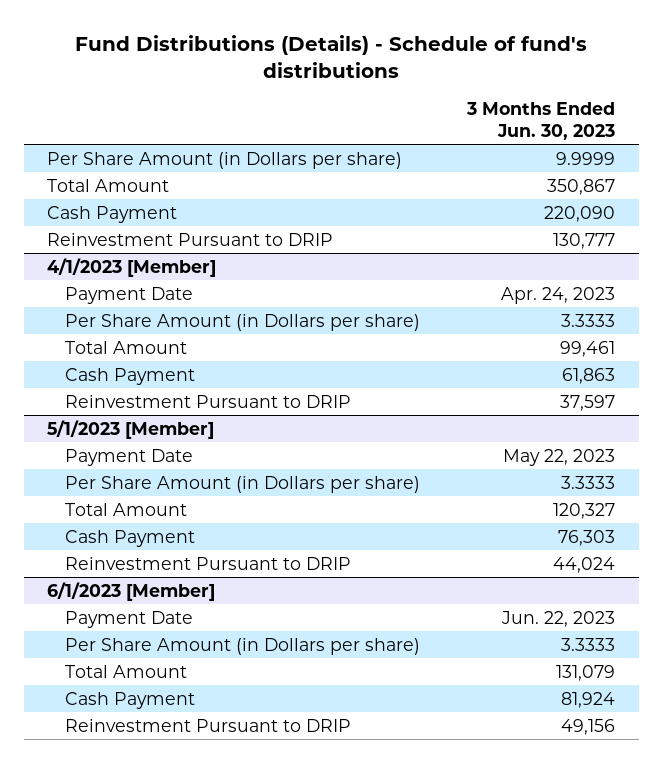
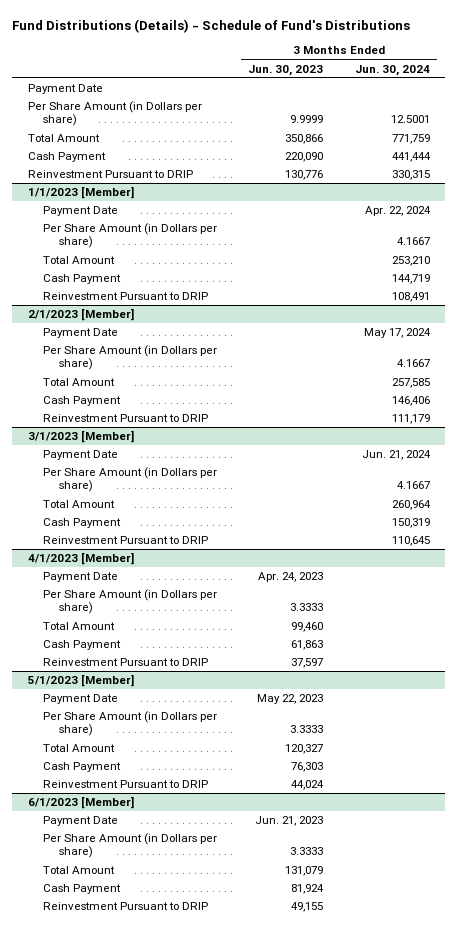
[75,34,588,78] Fund Distributions (Details) - Schedule of fund's distributions -> [12,18,411,33] Fund Distributions (Details) - Schedule of Fund's Distributions
none -> [354,64,430,76] Jun. 30, 2024
none -> [27,84,103,95] Payment Date
[547,178,616,195] 350,867 -> [285,134,324,145] 350,866
[553,232,616,249] 130,777 -> [285,170,324,181] 130,776
none -> [27,186,134,200] 1/1/2023 [Member]
none -> [43,206,119,217] Payment Date
none -> [43,223,218,249] Per Share Amount (in Dollars per share)
none -> [43,256,116,265] Total Amount
none -> [43,274,122,285] Cash Payment
none -> [43,292,209,301] Reinvestment Pursuant to DRIP
none -> [27,308,134,322] 2/1/2023 [Member]
none -> [43,328,119,339] Payment Date
none -> [43,345,218,371] Per Share Amount (in Dollars per share)
none -> [43,378,116,387] Total Amount
none -> [43,396,122,407] Cash Payment
none -> [43,414,209,423] Reinvestment Pursuant to DRIP
none -> [27,430,134,444] 3/1/2023 [Member]
none -> [43,450,119,461] Payment Date
none -> [43,467,218,493] Per Share Amount (in Dollars per share)
none -> [43,500,116,509] Total Amount
none -> [43,518,122,529] Cash Payment
none -> [43,536,209,545] Reinvestment Pursuant to DRIP
[560,340,616,357] 99,461 -> [291,622,324,633] 99,460
[501,610,616,627] Jun. 22, 2023 -> [255,816,324,827] Jun. 21, 2023
[561,718,616,735] 49,156 -> [291,902,324,913] 49,155

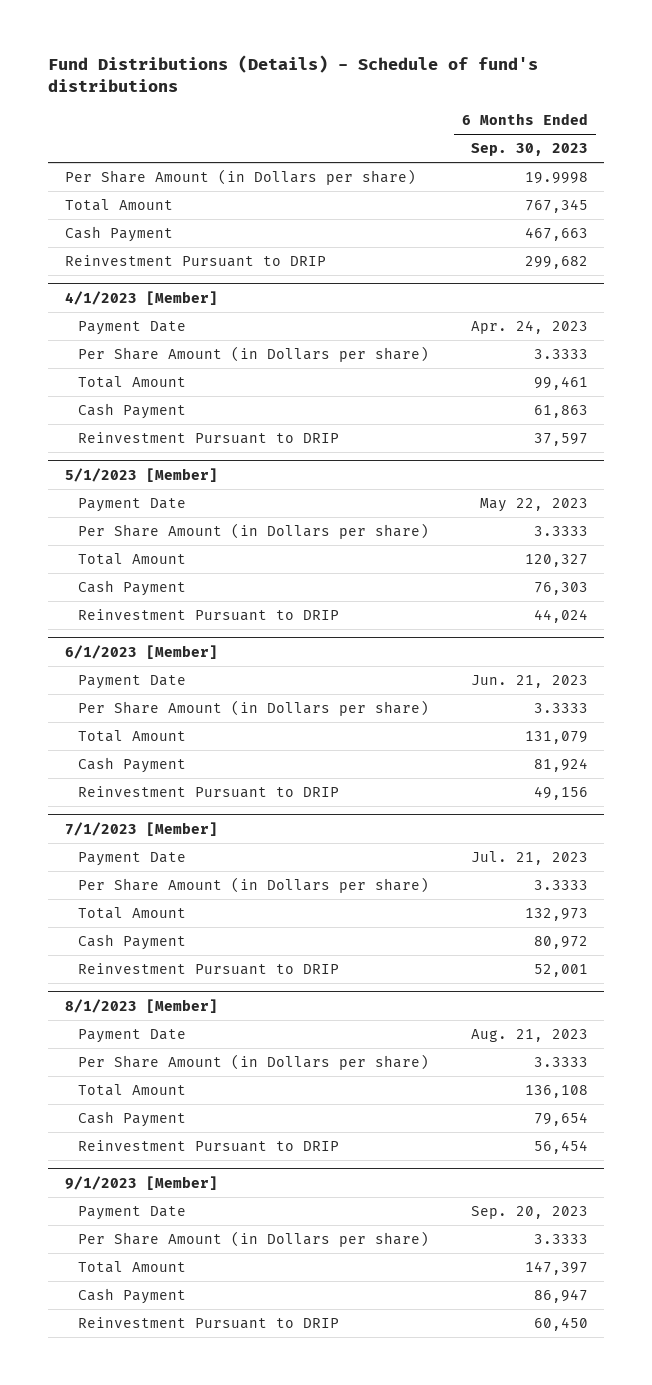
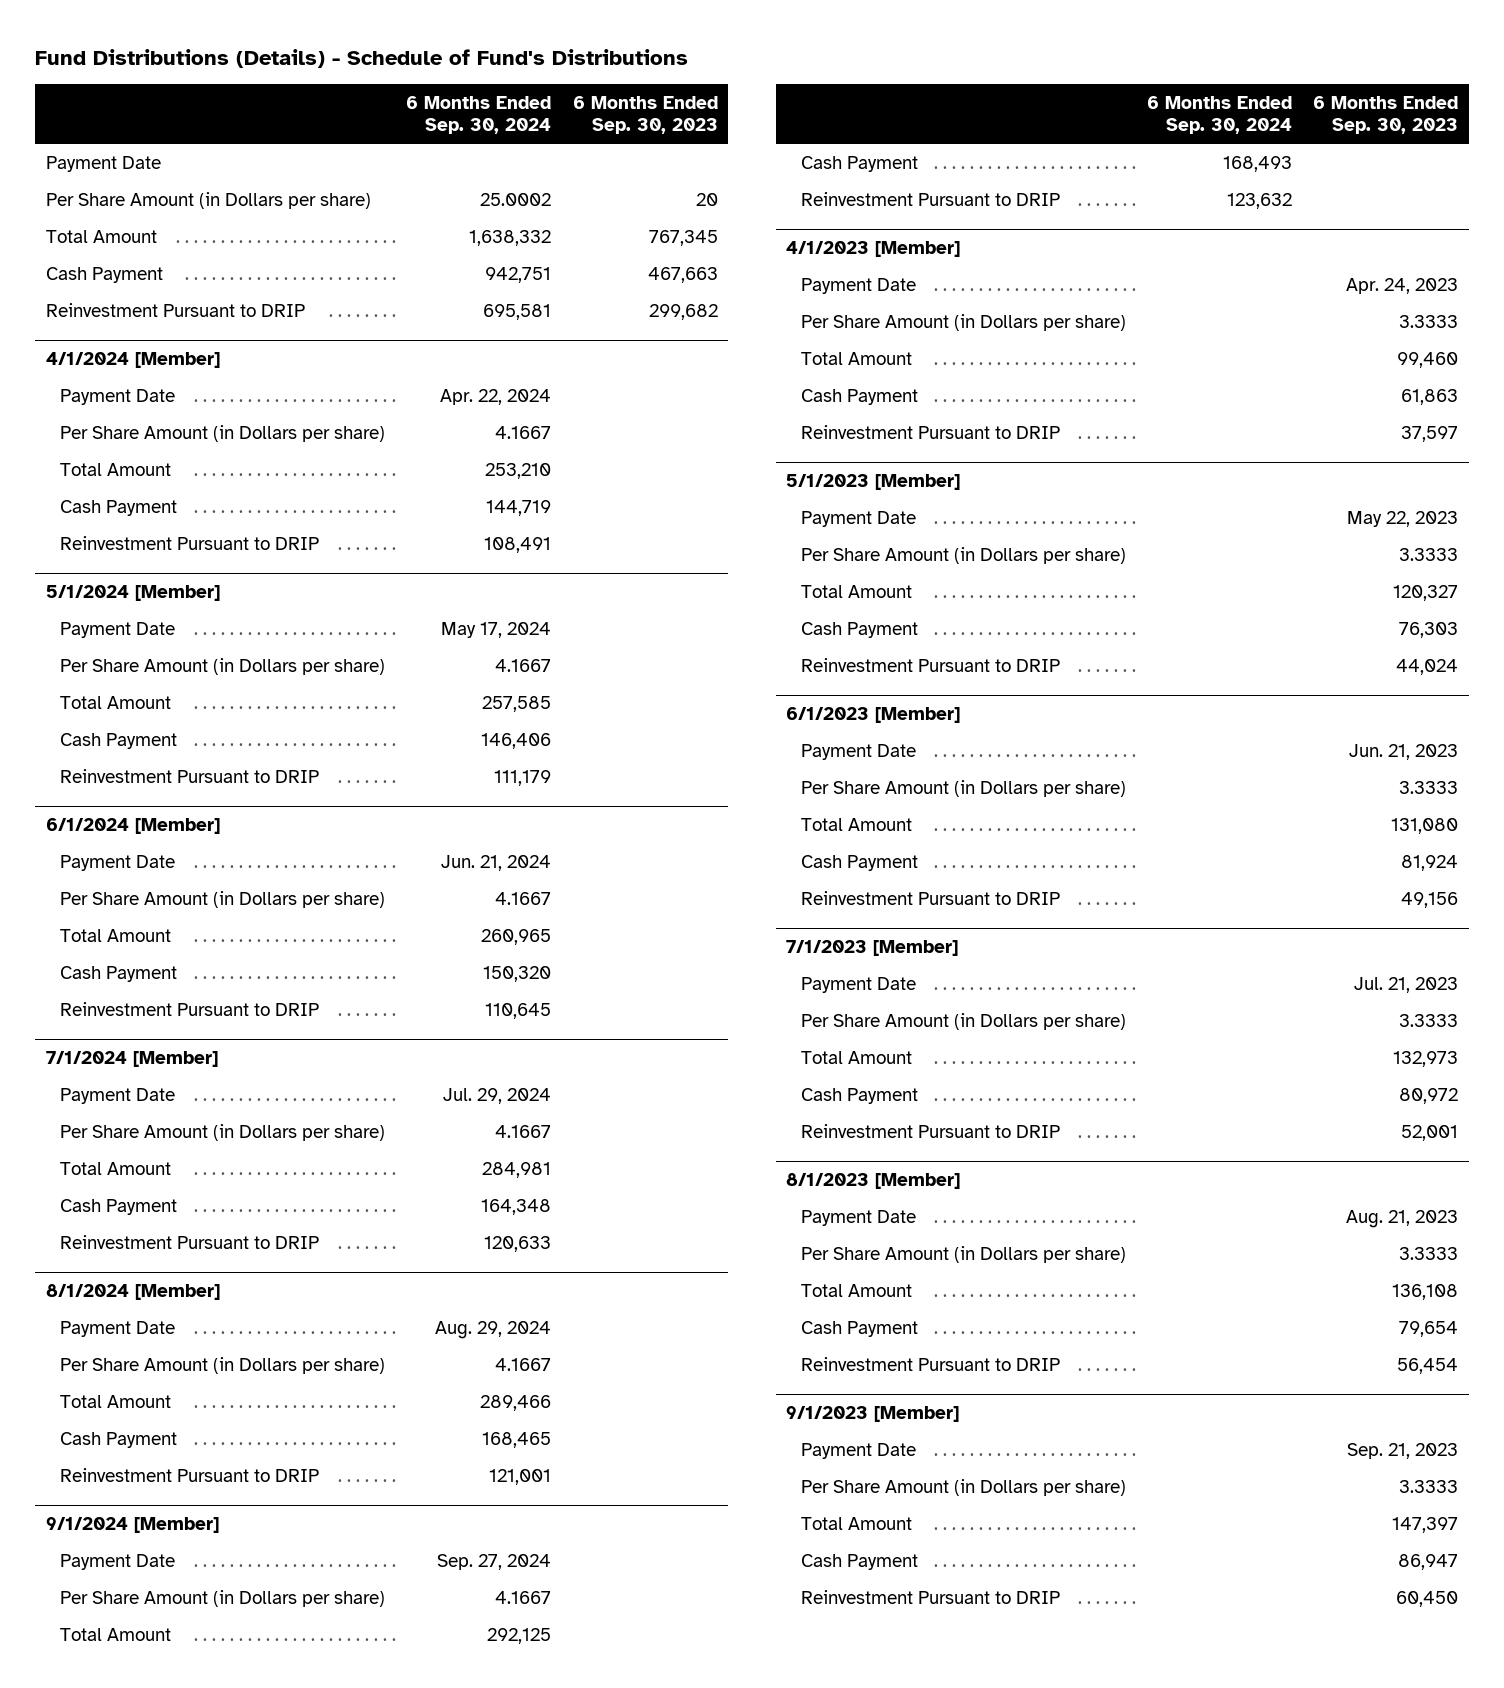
[48,55,539,93] Fund Distributions (Details) - Schedule of fund's distributions -> [35,48,689,68] Fund Distributions (Details) - Schedule of Fund's Distributions
none -> [406,96,552,135] 6 Months Ended Sep. 30, 2024
none -> [46,156,162,173] Payment Date
[524,171,588,184] 19.9998 -> [695,193,718,207] 20
none -> [46,352,221,369] 4/1/2024 [Member]
none -> [60,389,176,406] Payment Date
none -> [60,425,386,443] Per Share Amount (in Dollars per share)
none -> [60,463,172,477] Total Amount
none -> [60,500,178,517] Cash Payment
none -> [60,536,320,551] Reinvestment Pursuant to DRIP
none -> [46,585,221,602] 5/1/2024 [Member]
none -> [60,622,176,639] Payment Date
none -> [60,658,386,676] Per Share Amount (in Dollars per share)
none -> [60,696,172,710] Total Amount
none -> [60,733,178,750] Cash Payment
none -> [60,769,320,784] Reinvestment Pursuant to DRIP
none -> [46,818,221,835] 6/1/2024 [Member]
none -> [60,855,176,872] Payment Date
none -> [60,891,386,909] Per Share Amount (in Dollars per share)
none -> [60,929,172,943] Total Amount
none -> [60,966,178,983] Cash Payment
none -> [60,1002,320,1017] Reinvestment Pursuant to DRIP
none -> [46,1051,219,1068] 7/1/2024 [Member]
none -> [60,1088,176,1105] Payment Date
none -> [60,1124,386,1142] Per Share Amount (in Dollars per share)
none -> [60,1162,172,1176] Total Amount
none -> [60,1199,178,1216] Cash Payment
none -> [60,1235,320,1250] Reinvestment Pursuant to DRIP
none -> [46,1284,221,1301] 8/1/2024 [Member]
none -> [60,1321,176,1338] Payment Date
none -> [60,1357,386,1375] Per Share Amount (in Dollars per share)
none -> [60,1395,172,1409] Total Amount
none -> [60,1432,178,1449] Cash Payment
none -> [60,1468,320,1483] Reinvestment Pursuant to DRIP
none -> [46,1517,220,1534] 9/1/2024 [Member]
none -> [60,1554,176,1571] Payment Date
none -> [60,1590,386,1608] Per Share Amount (in Dollars per share)
none -> [60,1628,172,1642] Total Amount
none -> [800,156,918,173] Cash Payment
none -> [800,192,1060,207] Reinvestment Pursuant to DRIP
[533,375,588,390] 99,461 -> [1397,352,1459,369] 99,460
[524,730,588,744] 131,079 -> [1391,818,1459,835] 131,080
[470,1205,588,1219] Sep. 20, 2023 -> [1347,1443,1459,1460] Sep. 21, 2023

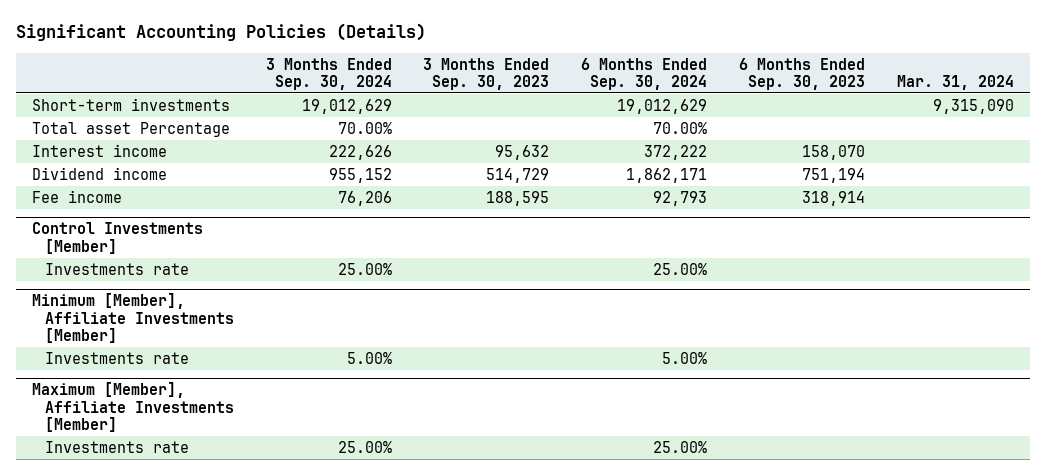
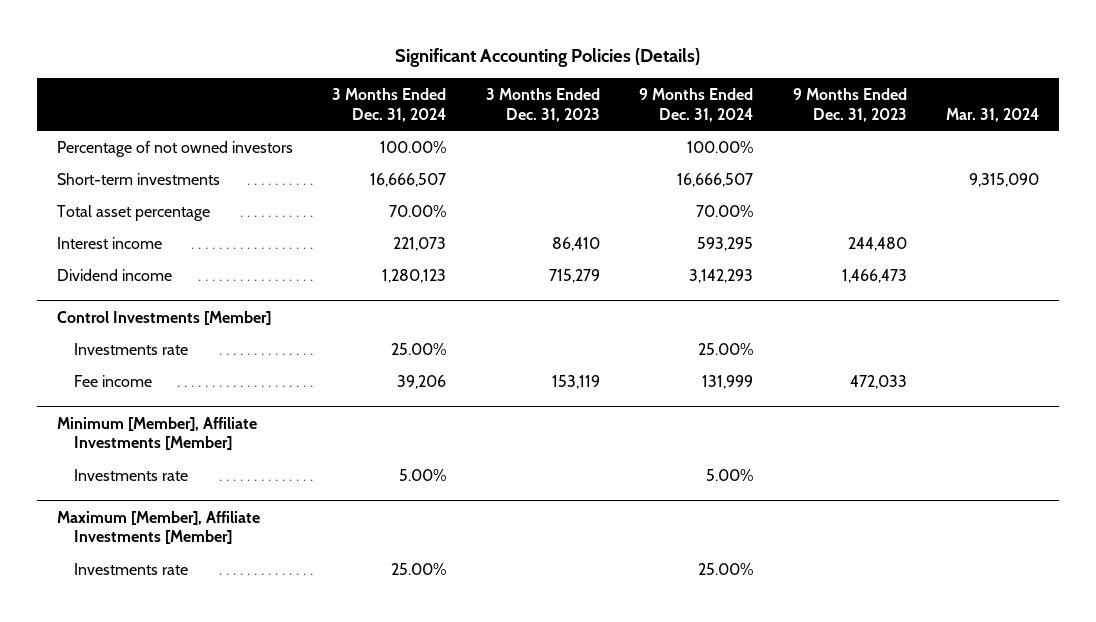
[265,57,392,90] 3 Months Ended Sep. 30, 2024 -> none
[423,57,550,90] 3 Months Ended Sep. 30, 2023 -> none
[581,57,708,90] 6 Months Ended Sep. 30, 2024 -> none
[739,57,866,90] 6 Months Ended Sep. 30, 2023 -> none
none -> [332,88,447,122] 3 Months Ended Dec. 31, 2024
none -> [485,88,600,122] 3 Months Ended Dec. 31, 2023
none -> [639,88,754,122] 9 Months Ended Dec. 31, 2024
none -> [792,88,907,122] 9 Months Ended Dec. 31, 2023
none -> [57,140,294,157] Percentage of not owned investors
[31,121,230,137] Total asset Percentage -> [57,204,211,221] Total asset percentage
[31,189,122,203] Fee income -> none
none -> [74,374,153,387] Fee income

